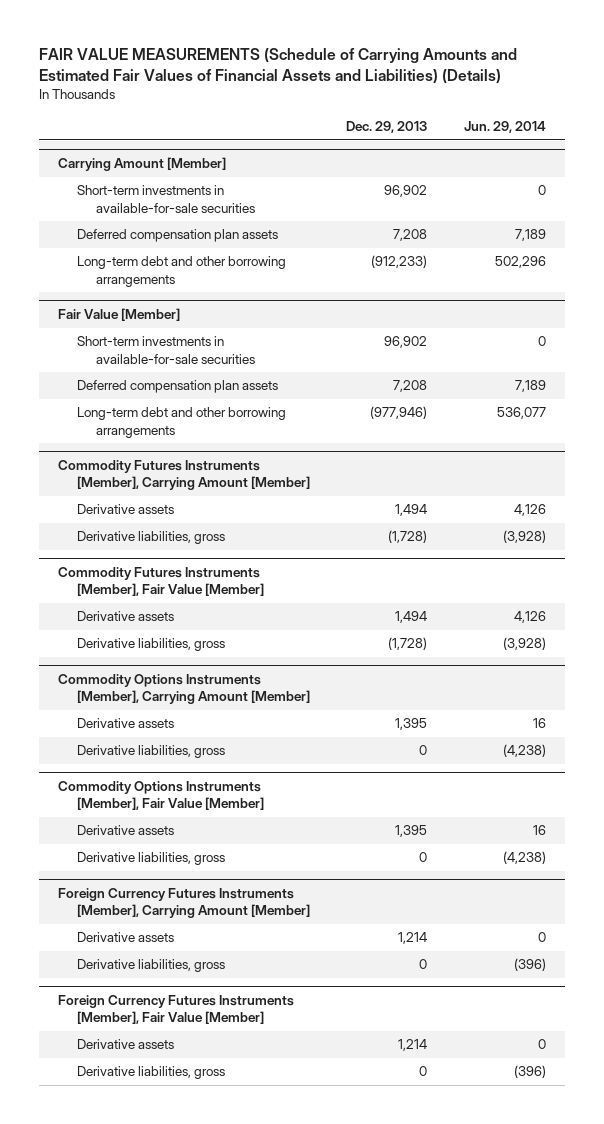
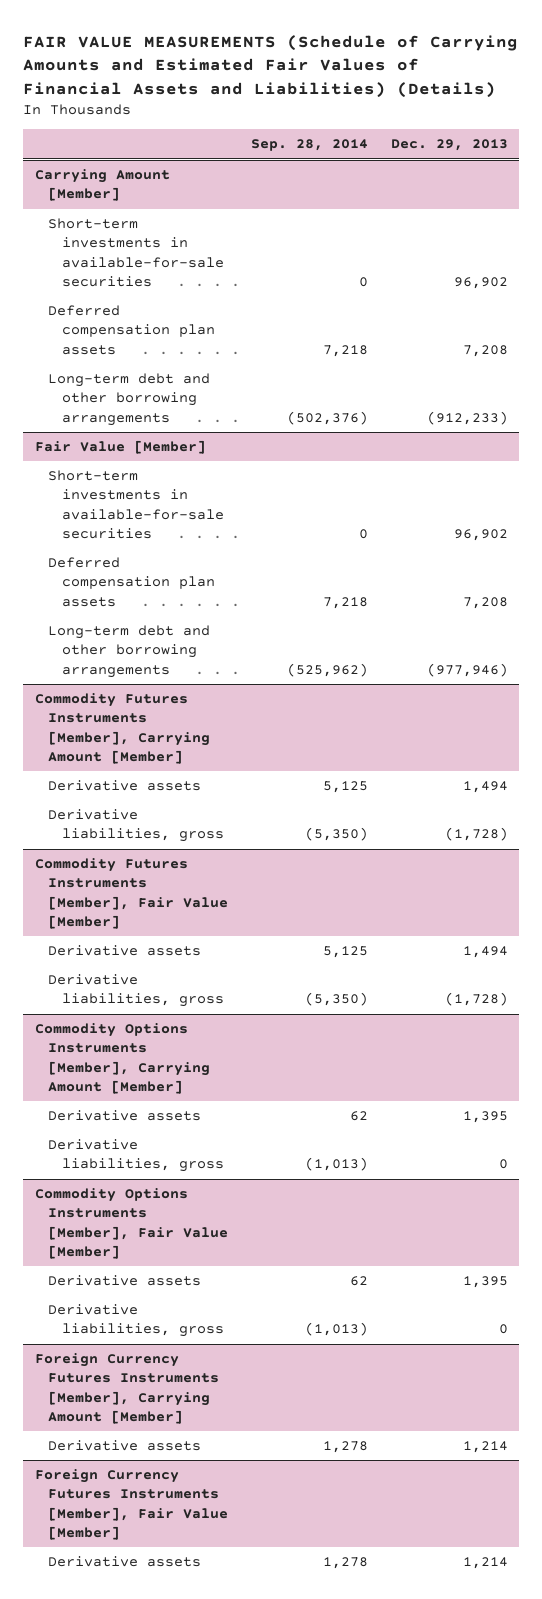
[464,121,547,134] Jun. 29, 2014 -> none
none -> [251,139,369,152] Sep. 28, 2014
[76,959,225,973] Derivative liabilities, gross -> none
[76,1066,225,1080] Derivative liabilities, gross -> none

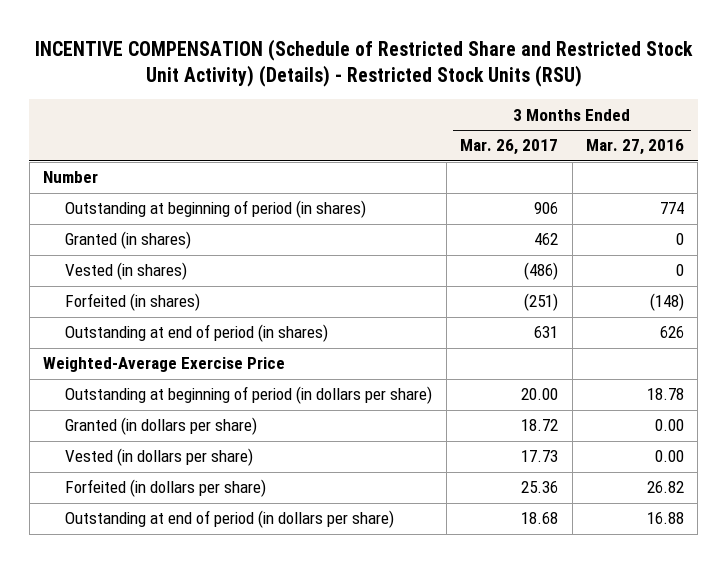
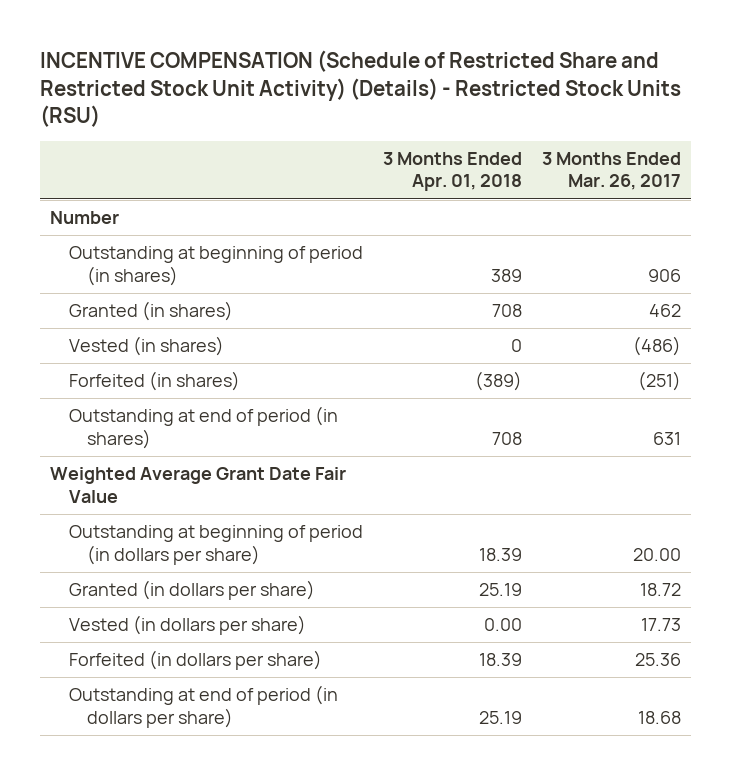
[585,139,684,156] Mar. 27, 2016 -> none
none -> [382,152,522,192] 3 Months Ended Apr. 01, 2018
[43,357,286,373] Weighted-Average Exercise Price -> [50,467,347,503] Weighted Average Grant Date Fair Value

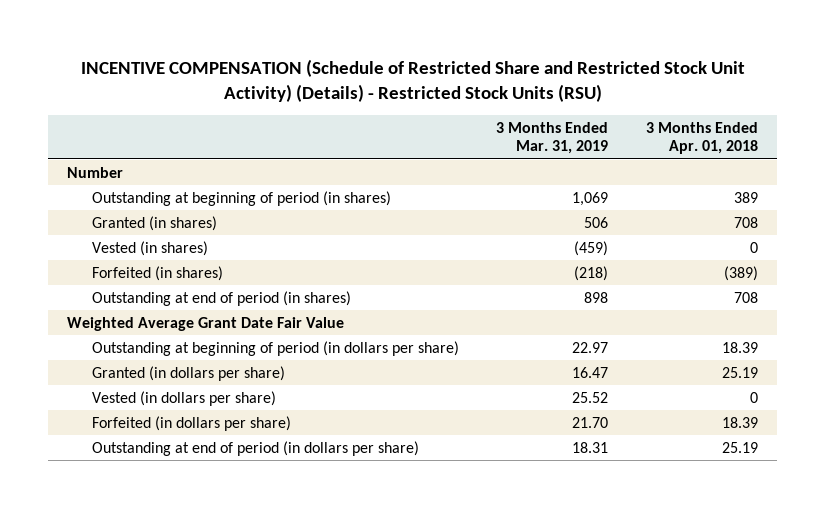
[541,152,681,191] 3 Months Ended Mar. 26, 2017 -> none
none -> [496,121,609,155] 3 Months Ended Mar. 31, 2019
[483,618,522,632] 0.00 -> [749,391,758,403] 0

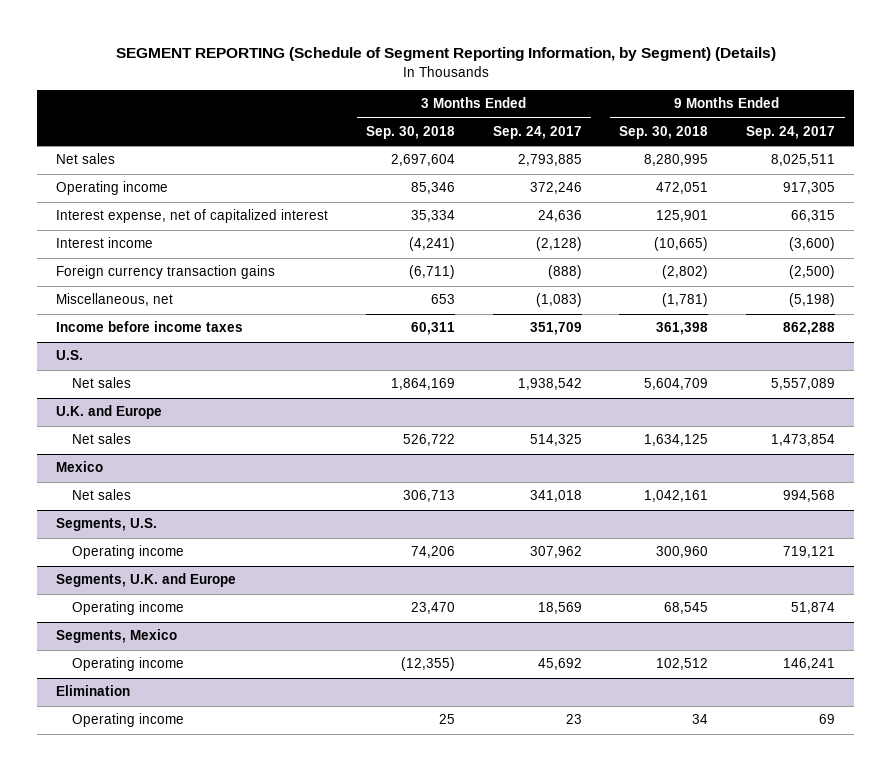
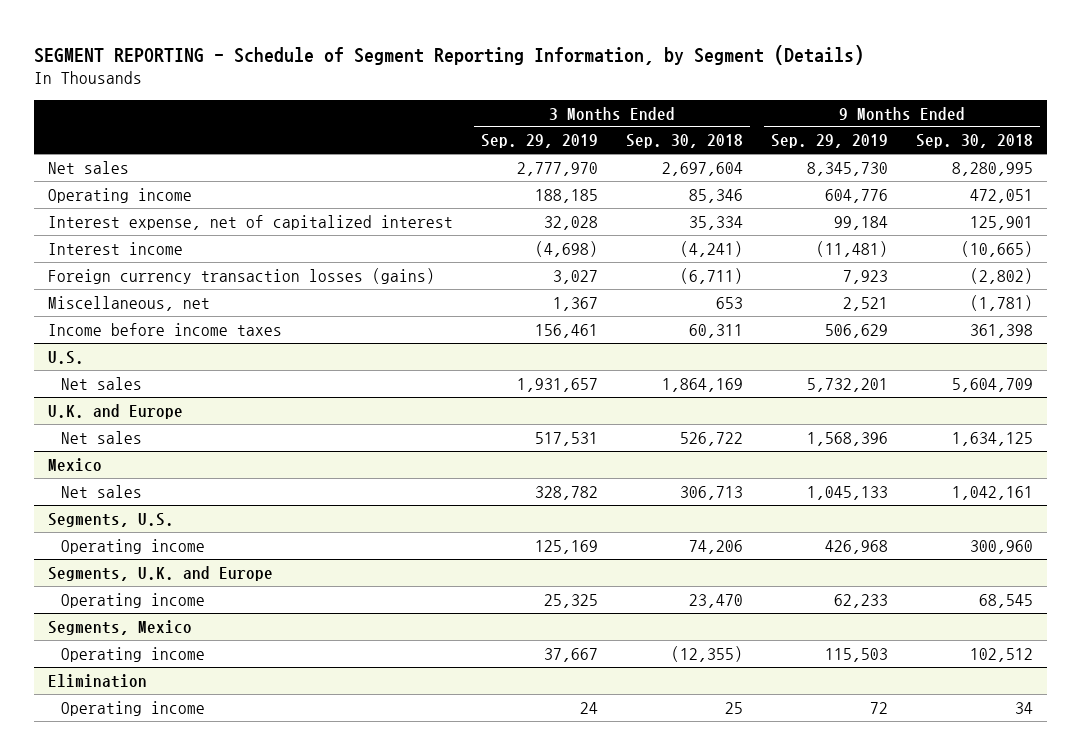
[115,47,776,62] SEGMENT REPORTING (Schedule of Segment Reporting Information, by Segment) (Details) -> [34,44,865,65] SEGMENT REPORTING - Schedule of Segment Reporting Information, by Segment (Details)
[492,126,582,140] Sep. 24, 2017 -> none
[746,126,836,140] Sep. 24, 2017 -> none
none -> [481,134,599,149] Sep. 29, 2019
none -> [771,134,889,149] Sep. 29, 2019
[56,265,276,280] Foreign currency transaction gains -> [48,267,436,284] Foreign currency transaction losses (gains)

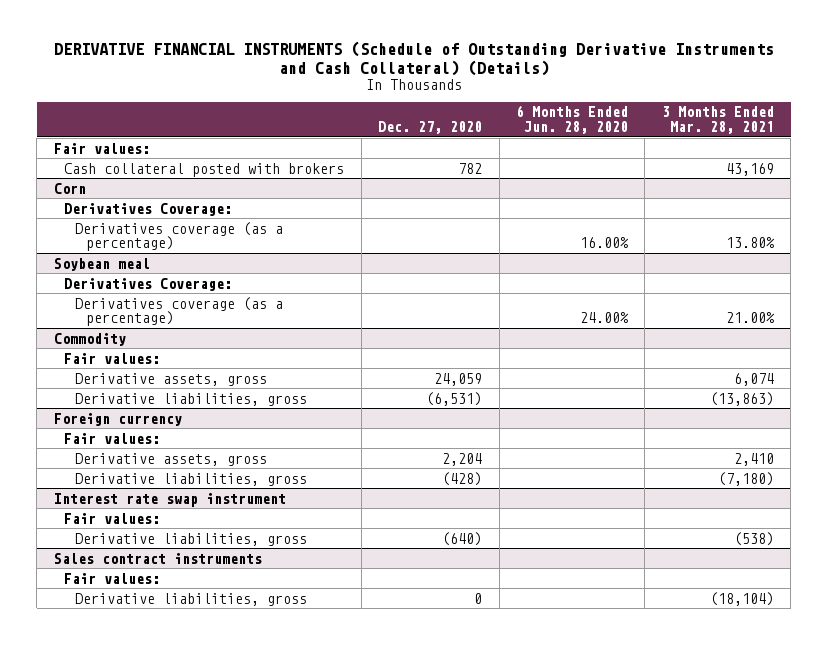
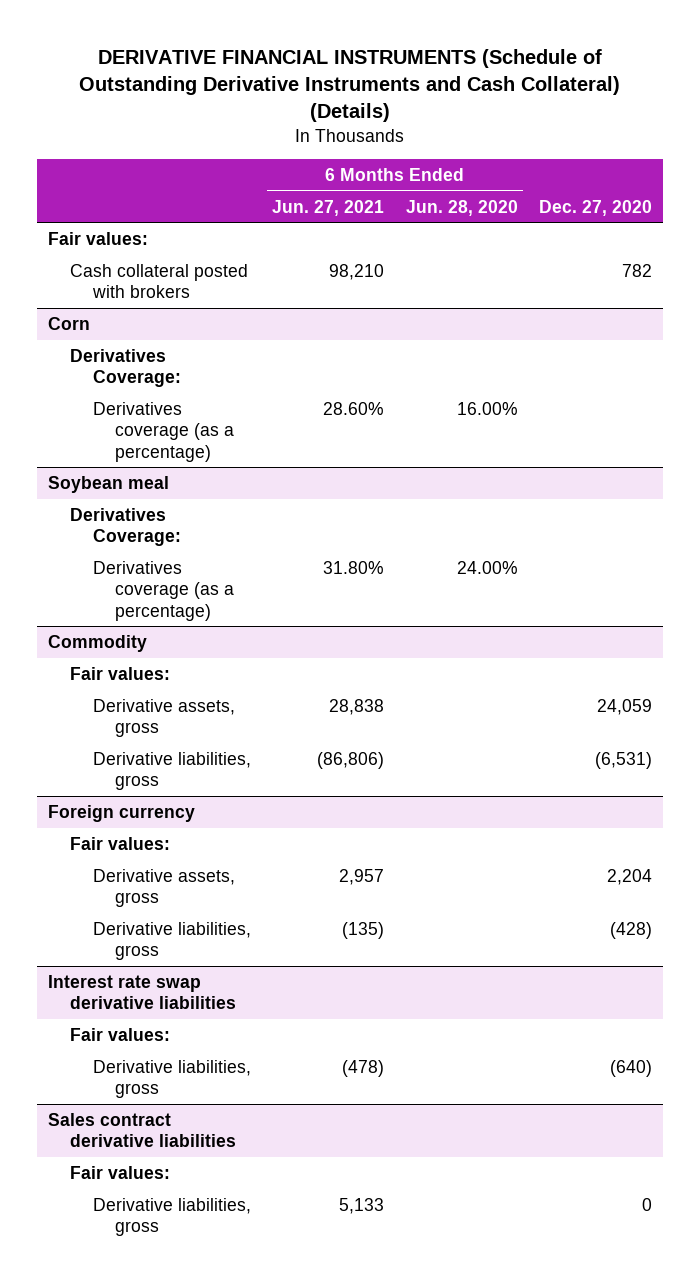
[661,106,774,135] 3 Months Ended Mar. 28, 2021 -> none
none -> [272,199,385,216] Jun. 27, 2021
[53,492,286,507] Interest rate swap instrument -> [48,974,237,1010] Interest rate swap derivative liabilities
[53,552,262,564] Sales contract instruments -> [48,1112,237,1148] Sales contract derivative liabilities

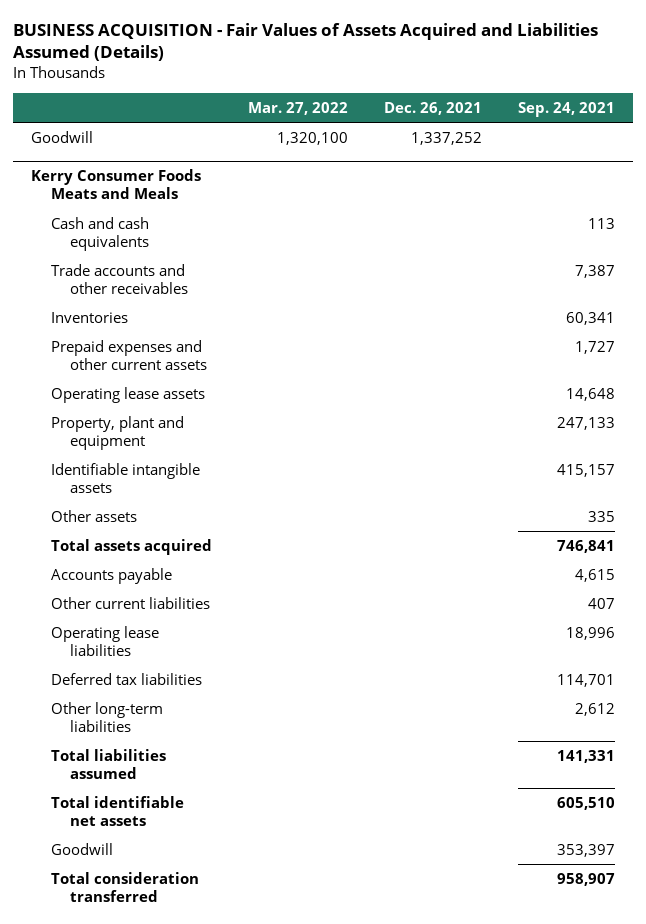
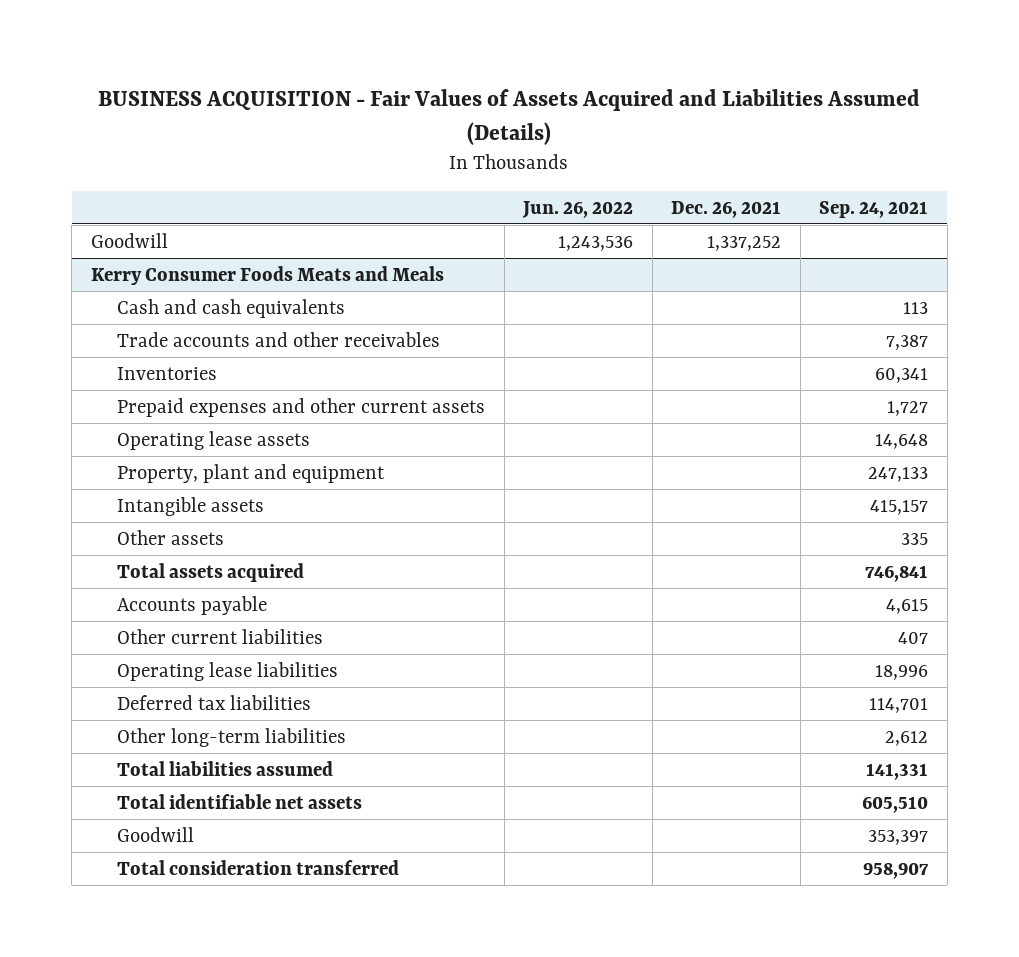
[247,101,348,115] Mar. 27, 2022 -> none
none -> [522,200,634,218] Jun. 26, 2022
[50,462,200,494] Identifiable intangible assets -> [117,496,265,516] Intangible assets

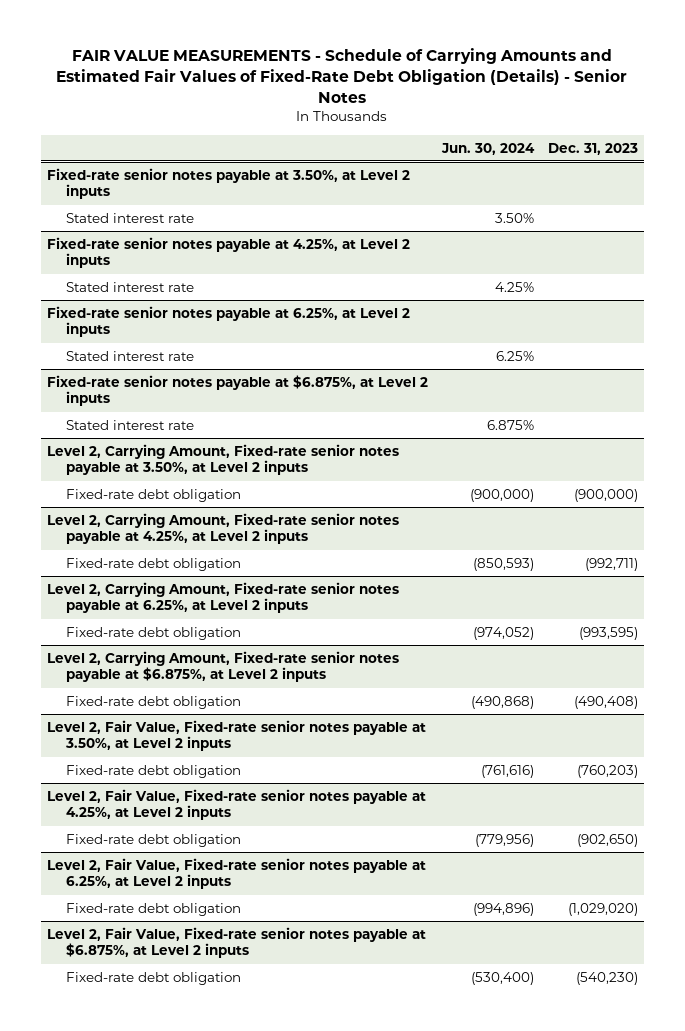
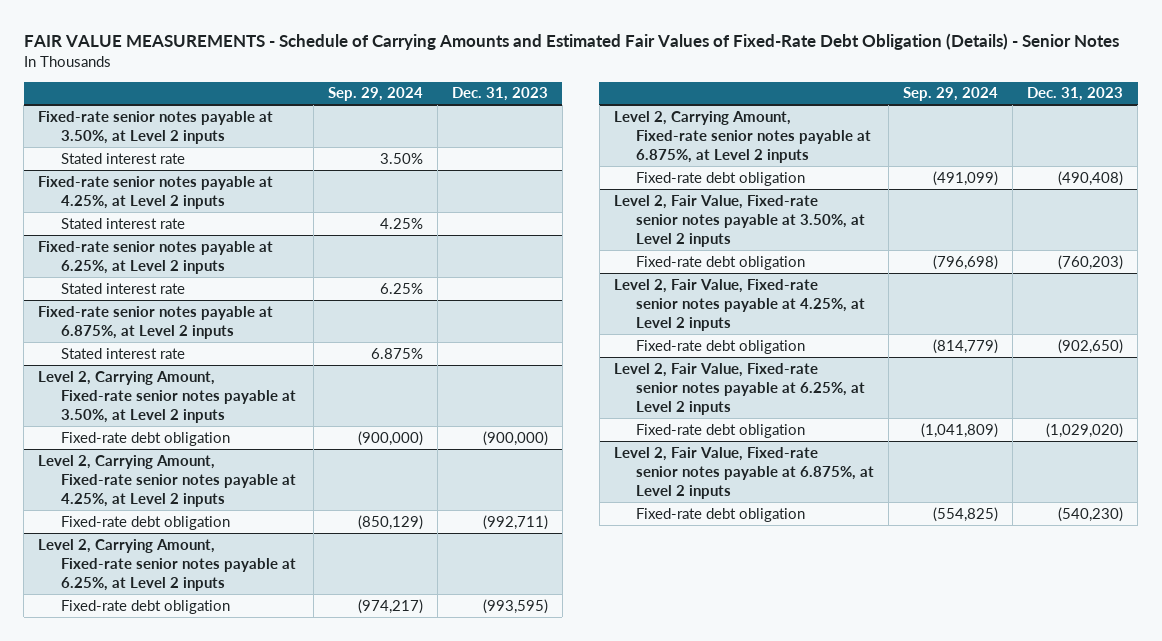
[440,142,535,155] Jun. 30, 2024 -> none
none -> [327,87,423,102] Sep. 29, 2024
[47,374,429,407] Fixed-rate senior notes payable at $6.875%, at Level 2 inputs -> [38,305,274,339] Fixed-rate senior notes payable at 6.875%, at Level 2 inputs
[47,650,400,683] Level 2, Carrying Amount, Fixed-rate senior notes payable at $6.875%, at Level 2 inputs -> [613,110,872,163] Level 2, Carrying Amount, Fixed-rate senior notes payable at 6.875%, at Level 2 inputs
[47,926,427,959] Level 2, Fair Value, Fixed-rate senior notes payable at $6.875%, at Level 2 inputs -> [613,446,875,499] Level 2, Fair Value, Fixed-rate senior notes payable at 6.875%, at Level 2 inputs

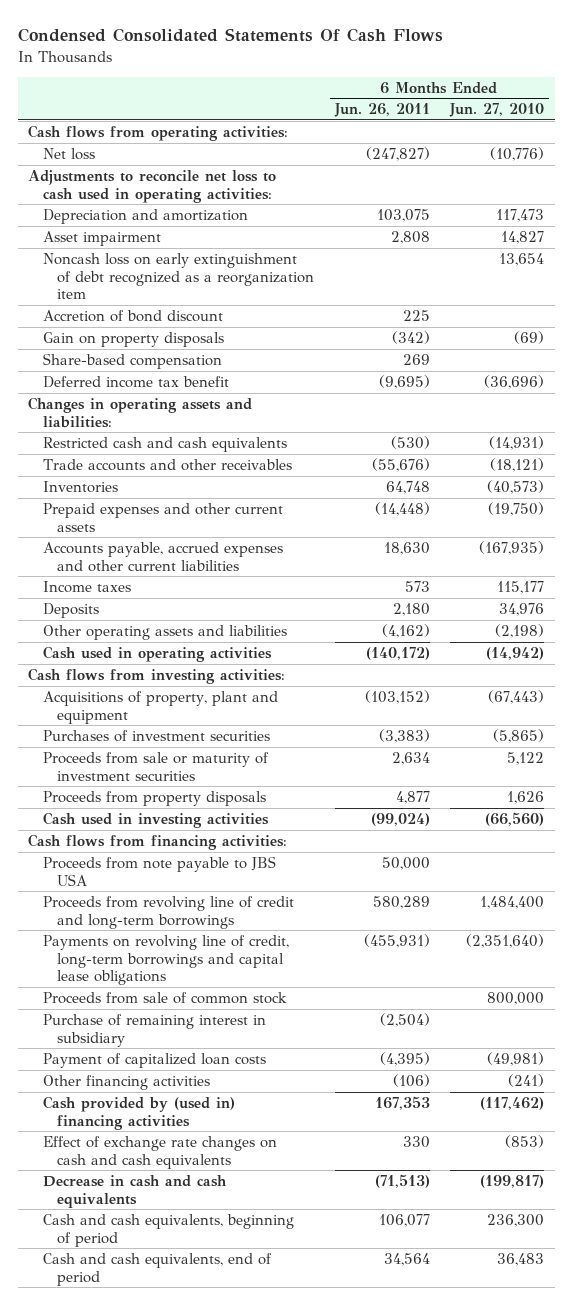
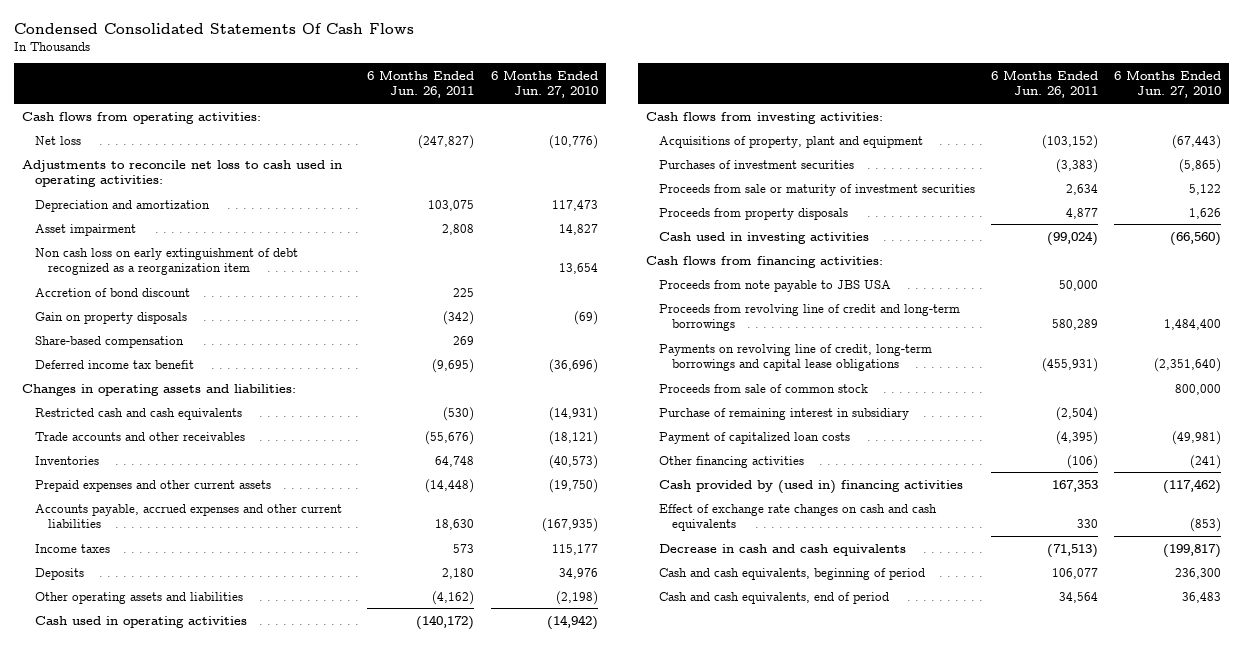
[42,252,315,300] Noncash loss on early extinguishment of debt recognized as a reorganization item -> [34,247,298,275] Non cash loss on early extinguishment of debt recognized as a reorganization item

